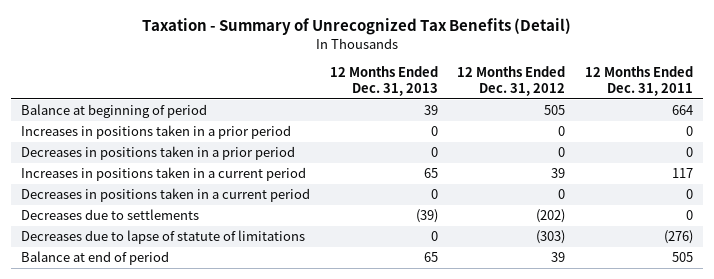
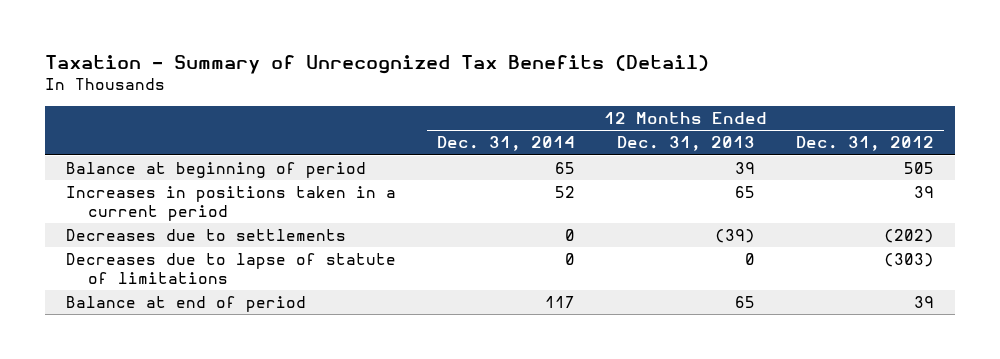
[585,65,694,97] 12 Months Ended Dec. 31, 2011 -> none
none -> [437,136,576,152] Dec. 31, 2014
[21,125,292,140] Increases in positions taken in a prior period -> none
[21,146,296,161] Decreases in positions taken in a prior period -> none
[21,188,311,203] Decreases in positions taken in a current period -> none

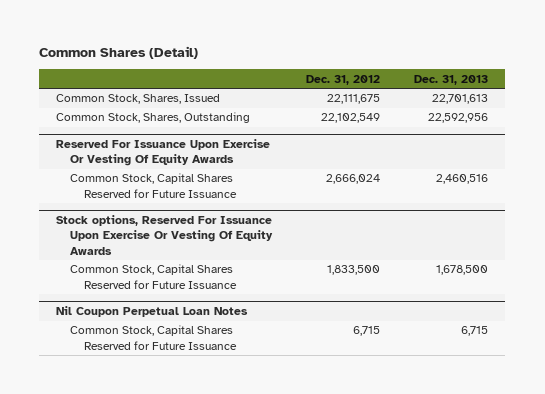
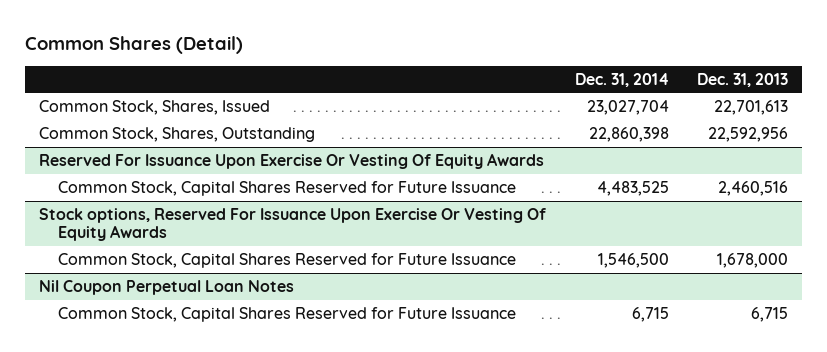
[306,74,381,85] Dec. 31, 2012 -> none
none -> [574,72,669,87] Dec. 31, 2014
[436,265,489,276] 1,678,500 -> [717,252,789,268] 1,678,000

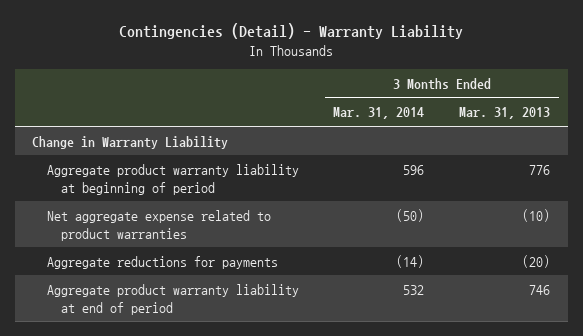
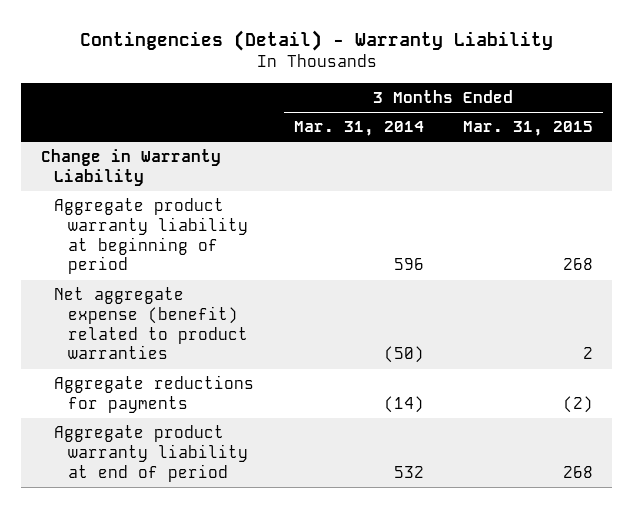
[459,107,551,120] Mar. 31, 2013 -> none
none -> [462,121,593,137] Mar. 31, 2015
[46,209,271,241] Net aggregate expense related to product warranties -> [54,287,248,360] Net aggregate expense (benefit) related to product warranties

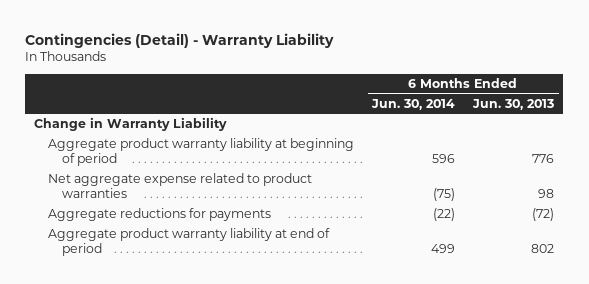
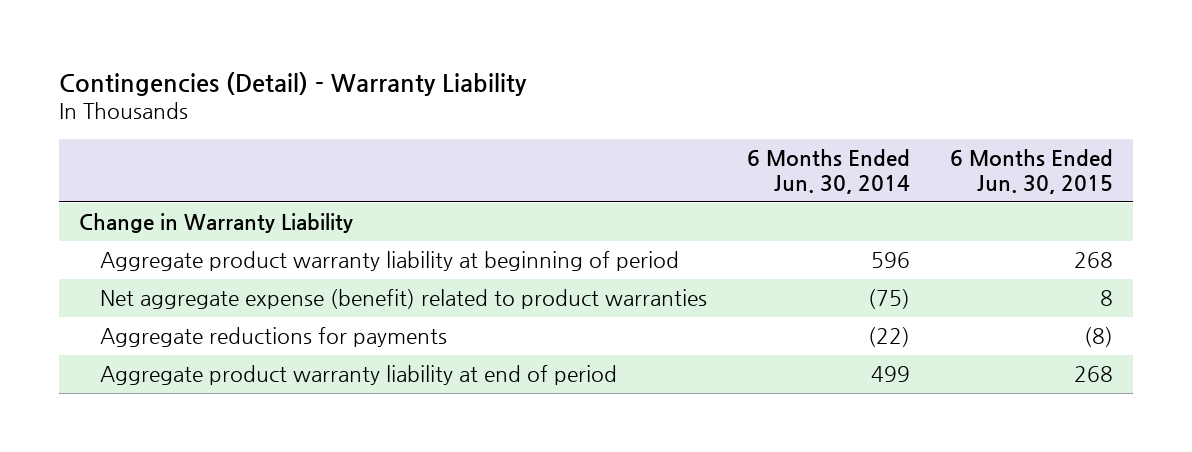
[472,98,555,110] Jun. 30, 2013 -> none
none -> [950,148,1114,195] 6 Months Ended Jun. 30, 2015
[48,173,313,199] Net aggregate expense related to product warranties -> [100,289,708,310] Net aggregate expense (benefit) related to product warranties

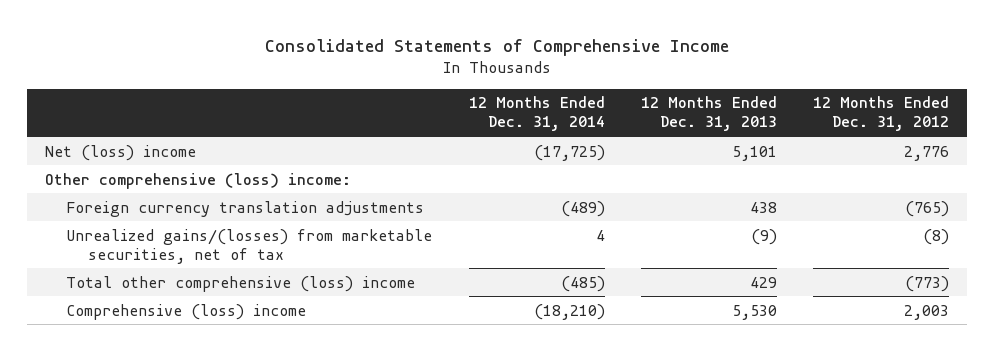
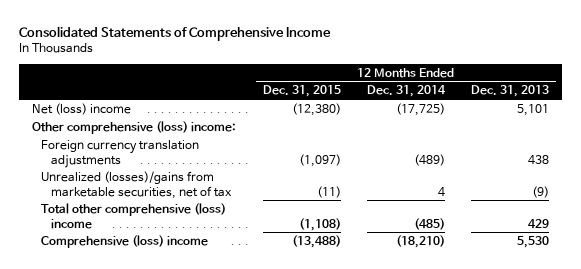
[813,96,950,132] 12 Months Ended Dec. 31, 2012 -> none
none -> [262,85,341,98] Dec. 31, 2015
[66,228,433,264] Unrealized gains/(losses) from marketable securities, net of tax -> [41,170,232,199] Unrealized (losses)/gains from marketable securities, net of tax

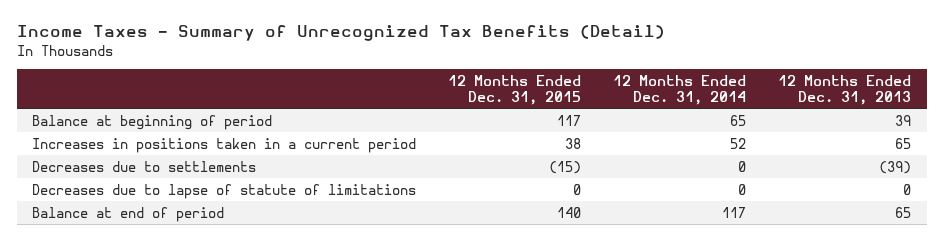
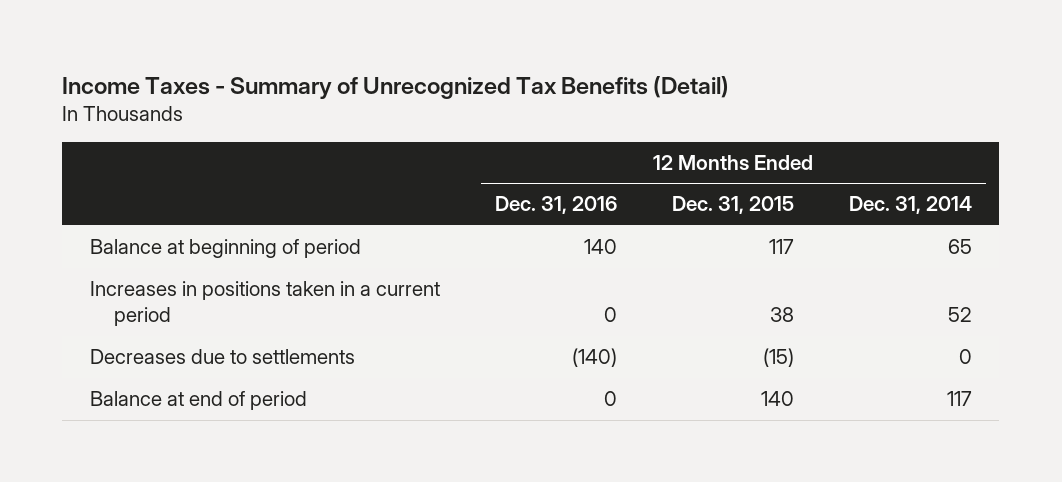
[777,74,911,105] 12 Months Ended Dec. 31, 2013 -> none
none -> [494,196,617,215] Dec. 31, 2016
[32,183,417,199] Decreases due to lapse of statute of limitations -> none

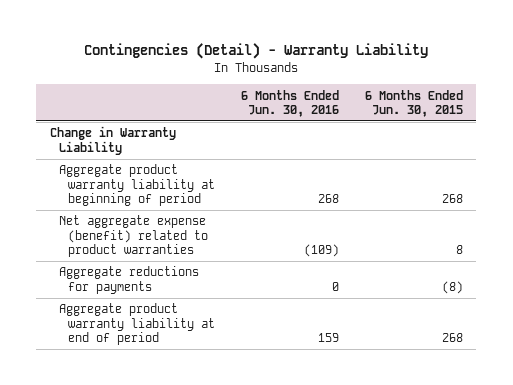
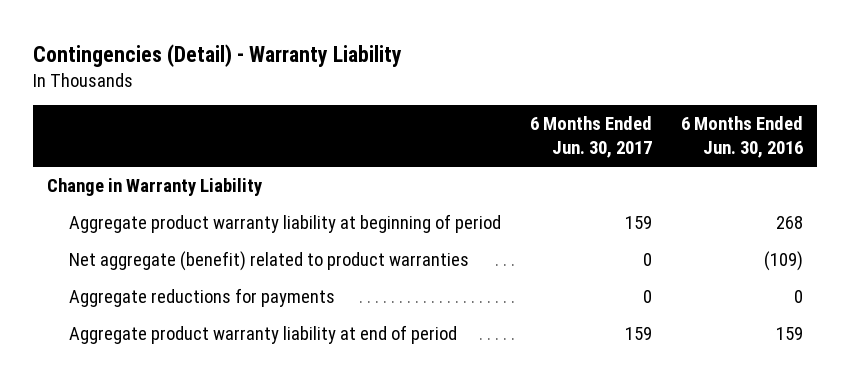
[365,89,464,117] 6 Months Ended Jun. 30, 2015 -> none
none -> [529,116,652,159] 6 Months Ended Jun. 30, 2017
[58,215,208,258] Net aggregate expense (benefit) related to product warranties -> [68,251,469,272] Net aggregate (benefit) related to product warranties

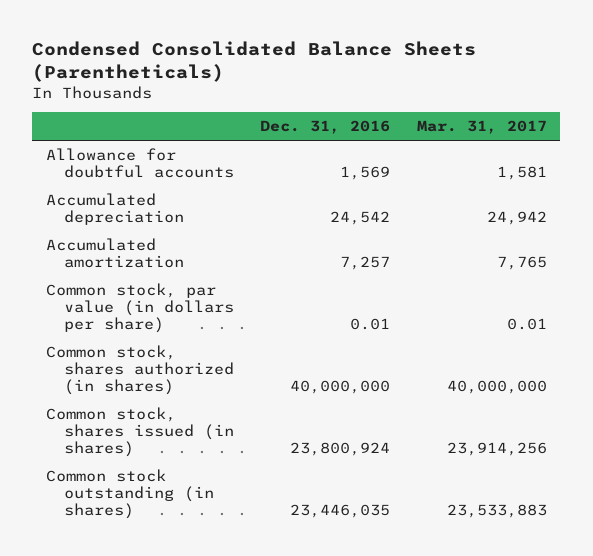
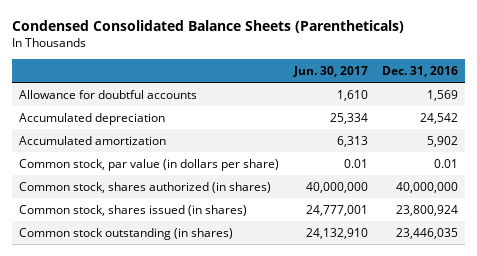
[417,120,548,135] Mar. 31, 2017 -> none
none -> [292,65,368,77] Jun. 30, 2017
[340,256,391,271] 7,257 -> [426,135,458,147] 5,902

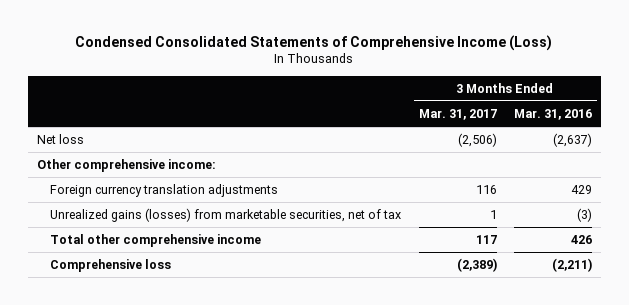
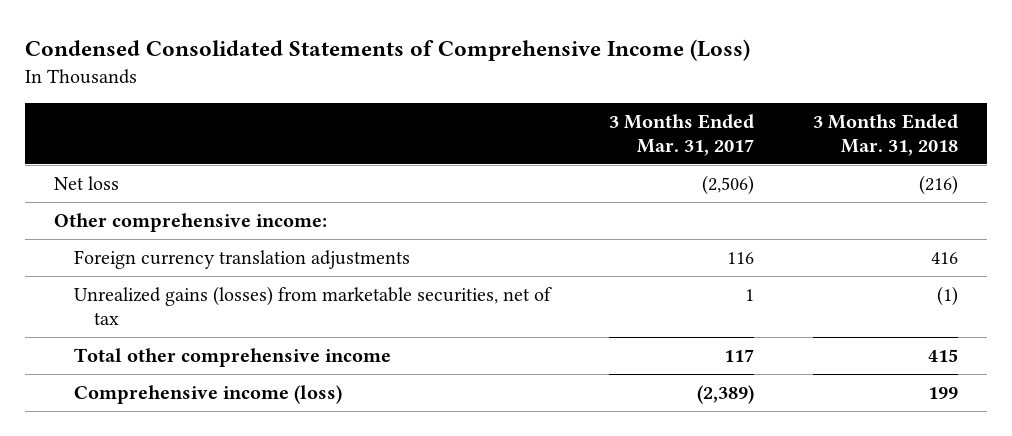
[514,108,593,120] Mar. 31, 2016 -> none
none -> [812,113,958,157] 3 Months Ended Mar. 31, 2018
[50,258,172,272] Comprehensive loss -> [73,384,342,404] Comprehensive income (loss)

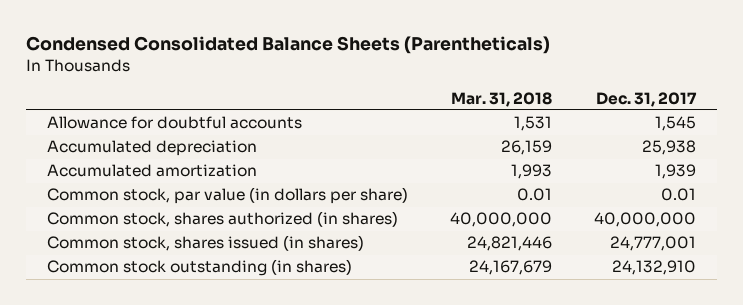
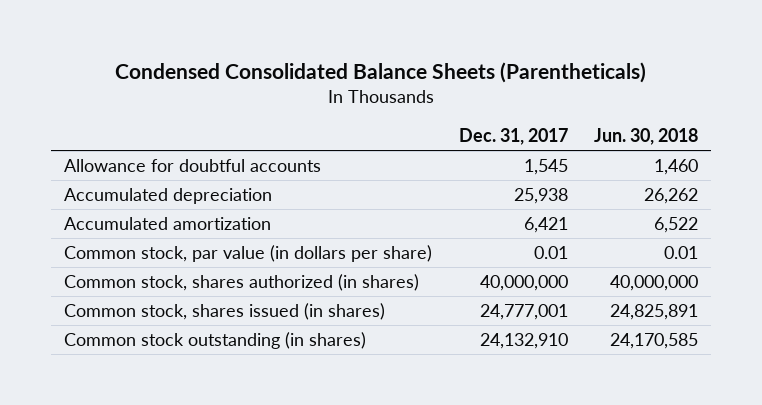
[451,91,553,107] Mar. 31, 2018 -> none
none -> [593,127,698,145] Jun. 30, 2018
[654,164,696,180] 1,939 -> [523,217,568,234] 6,421

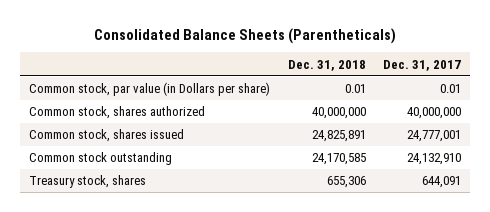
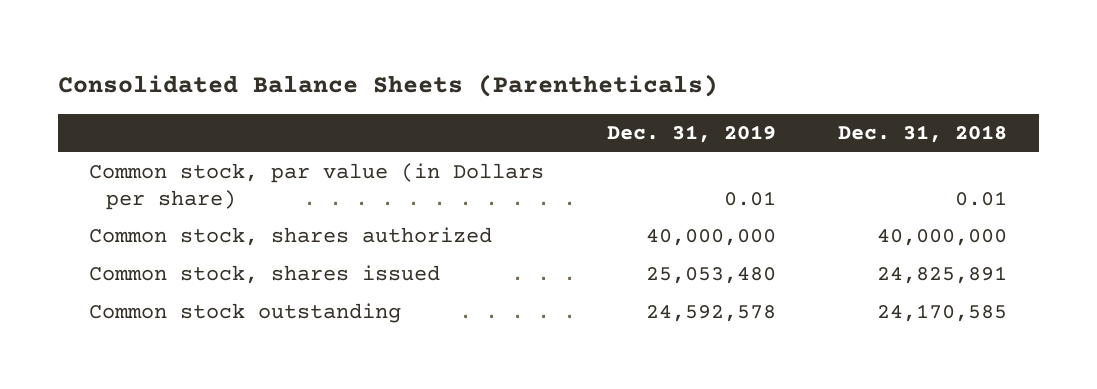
[383,59,462,71] Dec. 31, 2017 -> none
none -> [606,125,776,144] Dec. 31, 2019
[28,175,146,189] Treasury stock, shares -> none

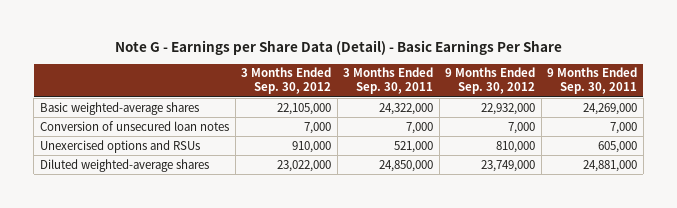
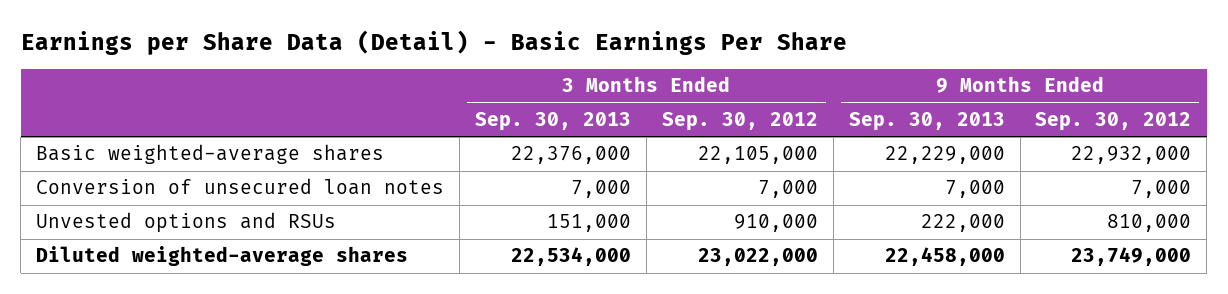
[114,39,562,55] Note G - Earnings per Share Data (Detail) - Basic Earnings Per Share -> [20,30,847,56] Earnings per Share Data (Detail) - Basic Earnings Per Share
[343,67,434,95] 3 Months Ended Sep. 30, 2011 -> none
[547,67,638,95] 9 Months Ended Sep. 30, 2011 -> none
none -> [474,112,631,132] Sep. 30, 2013
none -> [848,112,1005,132] Sep. 30, 2013
[39,139,200,153] Unexercised options and RSUs -> [36,212,337,234] Unvested options and RSUs

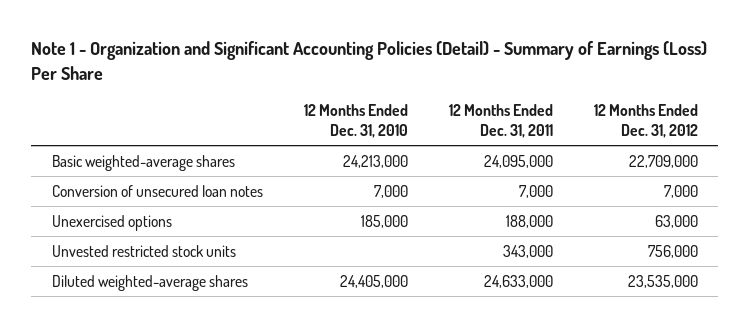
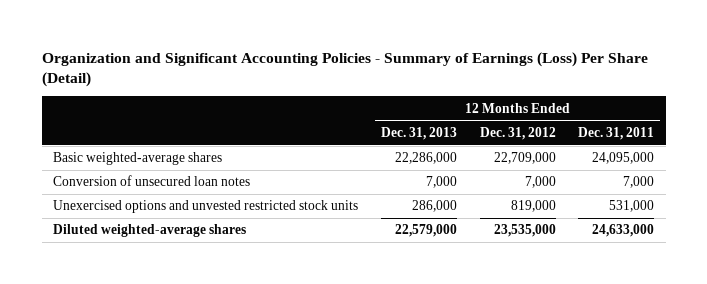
[30,41,707,80] Note 1 - Organization and Significant Accounting Policies (Detail) - Summary of Earnings (Loss) Per Share -> [41,51,648,88] Organization and Significant Accounting Policies - Summary of Earnings (Loss) Per Share (Detail)
[303,104,408,138] 12 Months Ended Dec. 31, 2010 -> none
none -> [380,126,457,140] Dec. 31, 2013
[51,244,236,257] Unvested restricted stock units -> none
[51,214,172,231] Unexercised options -> [53,200,359,214] Unexercised options and unvested restricted stock units
[505,214,553,228] 188,000 -> [609,200,655,213] 531,000
[654,214,698,228] 63,000 -> [510,200,556,213] 819,000

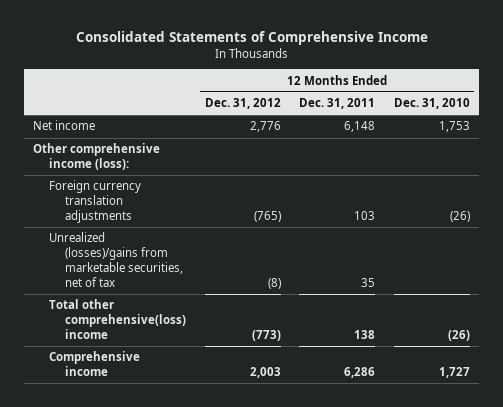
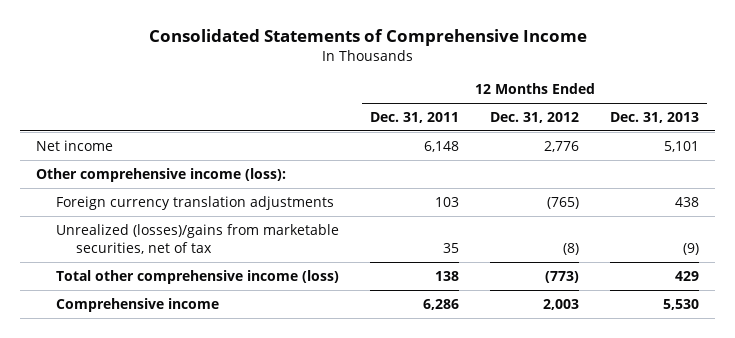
[393,98,470,110] Dec. 31, 2010 -> none
none -> [610,112,700,124] Dec. 31, 2013
[49,299,187,340] Total other comprehensive(loss) income -> [56,269,340,284] Total other comprehensive income (loss)

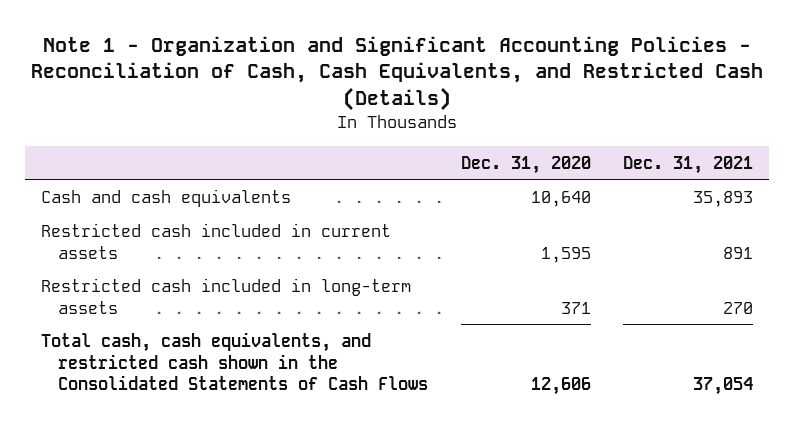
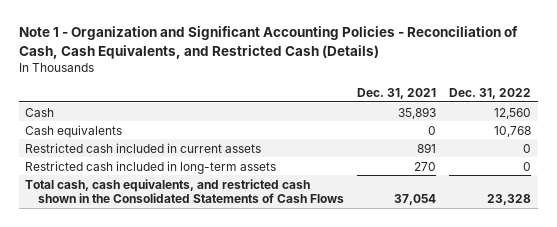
[460,155,591,174] Dec. 31, 2020 -> none
none -> [449,88,532,100] Dec. 31, 2022
[41,188,292,207] Cash and cash equivalents -> [25,107,55,117] Cash
none -> [25,124,123,138] Cash equivalents

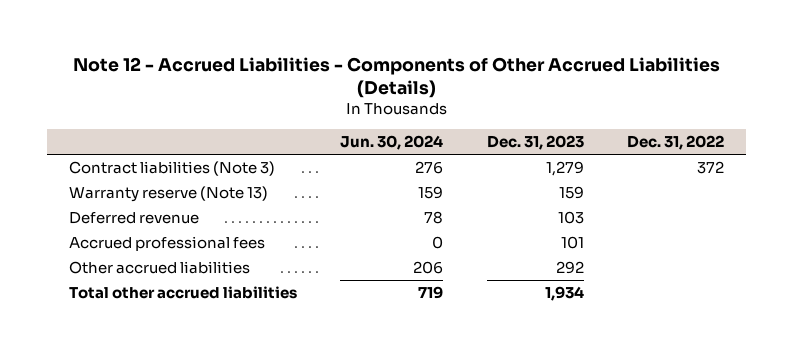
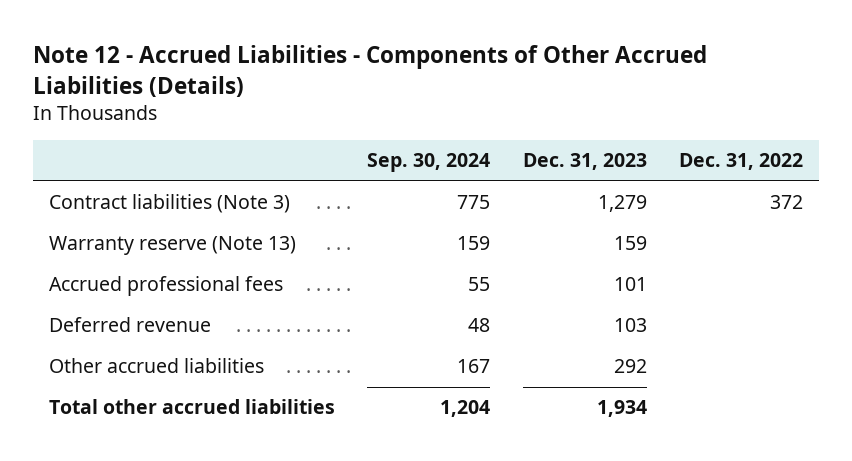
[340,135,444,151] Jun. 30, 2024 -> none
none -> [367,153,491,173] Sep. 30, 2024
[68,212,199,225] Deferred revenue -> [48,317,211,333] Deferred revenue

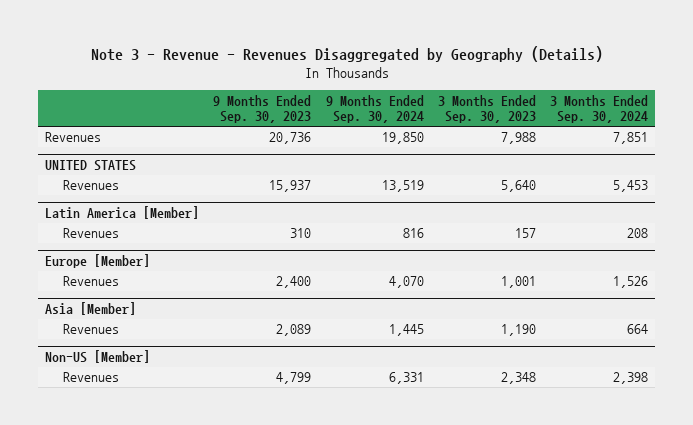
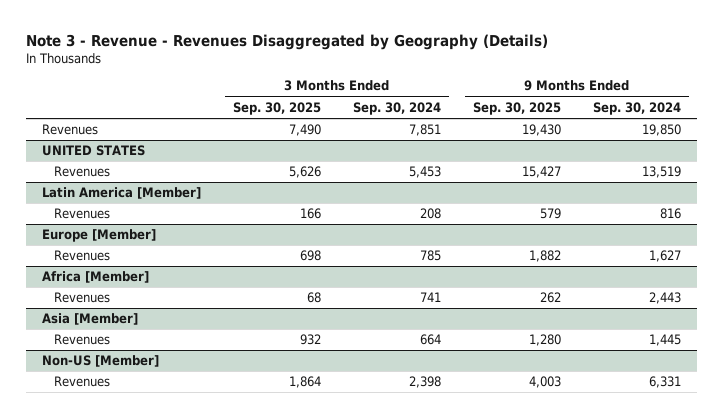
[213,94,312,124] 9 Months Ended Sep. 30, 2023 -> none
[437,94,536,124] 3 Months Ended Sep. 30, 2023 -> none
none -> [233,101,322,115] Sep. 30, 2025
none -> [472,101,561,115] Sep. 30, 2025
[388,276,424,289] 4,070 -> [648,250,681,263] 1,627
[612,276,648,289] 1,526 -> [419,250,441,262] 785
none -> [42,271,150,284] Africa [Member]
none -> [54,292,111,304] Revenues

